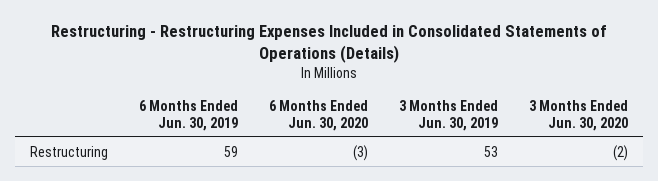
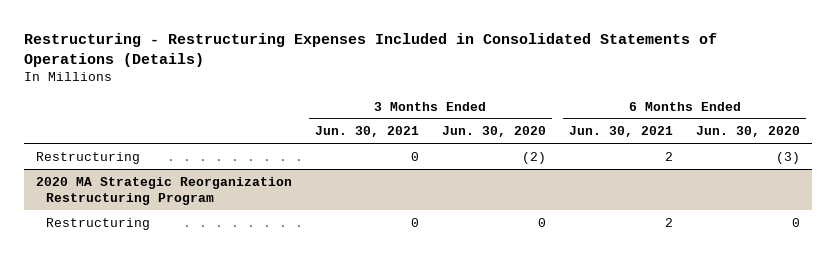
[139,99,239,131] 6 Months Ended Jun. 30, 2019 -> none
[398,99,498,131] 3 Months Ended Jun. 30, 2019 -> none
none -> [314,126,419,138] Jun. 30, 2021
none -> [568,126,673,138] Jun. 30, 2021
none -> [35,176,292,206] 2020 MA Strategic Reorganization Restructuring Program
none -> [46,217,151,230] Restructuring

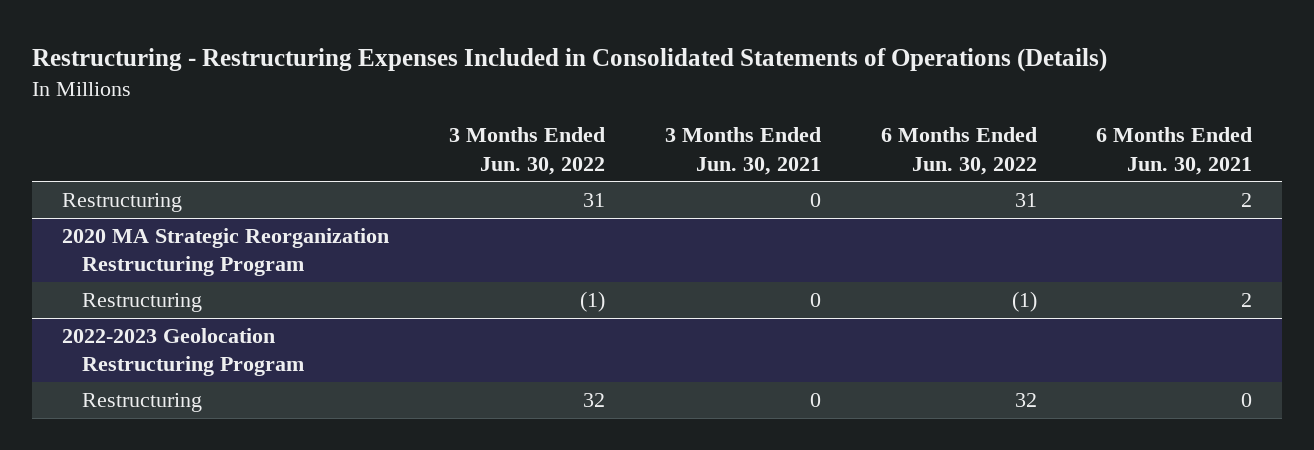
[441,126,546,138] Jun. 30, 2020 -> none
[696,126,801,138] Jun. 30, 2020 -> none
none -> [448,127,605,175] 3 Months Ended Jun. 30, 2022
none -> [880,127,1037,175] 6 Months Ended Jun. 30, 2022
none -> [62,328,304,377] 2022-2023 Geolocation Restructuring Program
none -> [81,393,202,413] Restructuring

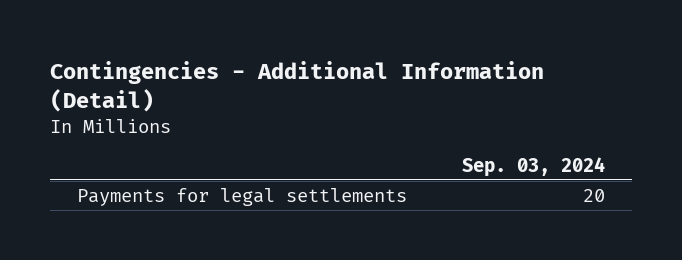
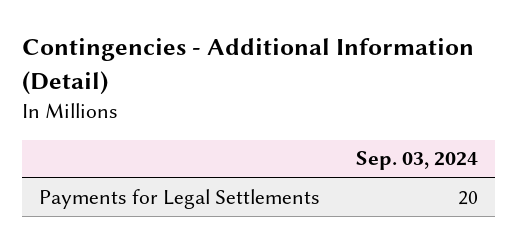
[77,187,408,206] Payments for legal settlements -> [39,188,321,209] Payments for Legal Settlements

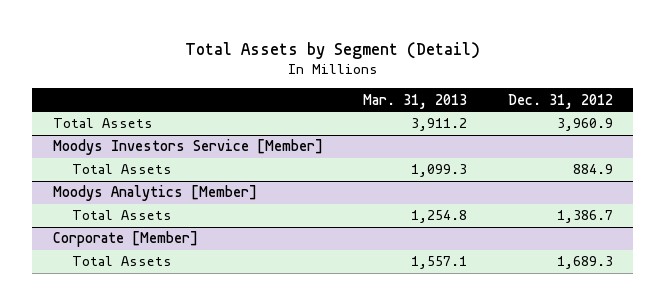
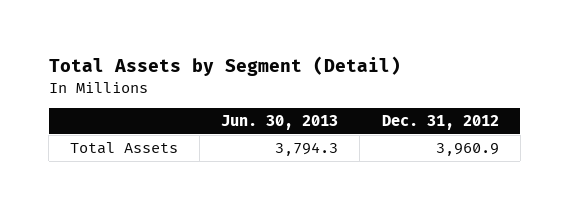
[363,93,468,109] Mar. 31, 2013 -> none
none -> [221,115,339,131] Jun. 30, 2013
[52,139,323,156] Moodys Investors Service [Member] -> none
[71,164,172,175] Total Assets -> none
[52,185,257,202] Moodys Analytics [Member] -> none
[71,210,172,221] Total Assets -> none
[52,231,198,248] Corporate [Member] -> none
[71,256,172,267] Total Assets -> none

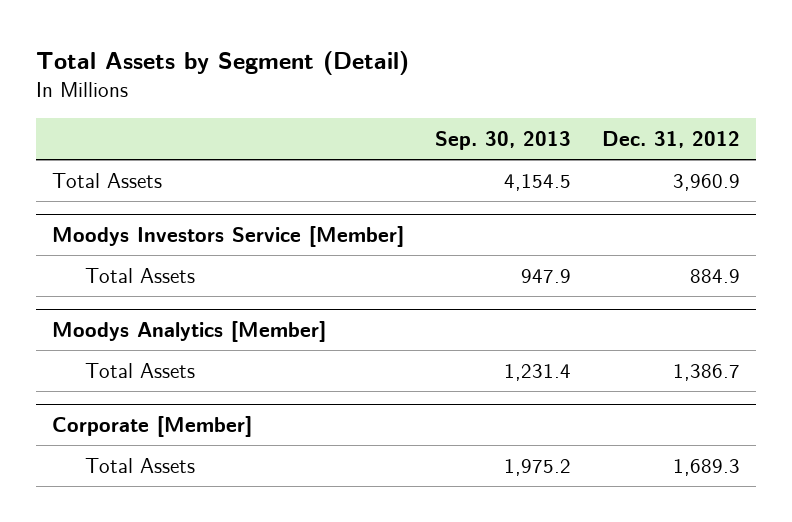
[221,115,339,131] Jun. 30, 2013 -> none
none -> [435,130,572,150] Sep. 30, 2013
none -> [52,226,405,248] Moodys Investors Service [Member]
none -> [84,267,195,283] Total Assets
none -> [52,321,327,343] Moodys Analytics [Member]
none -> [84,362,195,378] Total Assets
none -> [52,416,253,438] Corporate [Member]
none -> [84,457,195,473] Total Assets

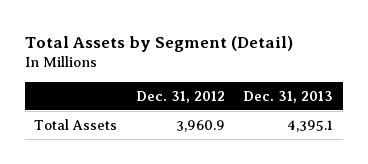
[435,130,572,150] Sep. 30, 2013 -> none
none -> [243,91,334,104] Dec. 31, 2013
[52,226,405,248] Moodys Investors Service [Member] -> none
[84,267,195,283] Total Assets -> none
[52,321,327,343] Moodys Analytics [Member] -> none
[84,362,195,378] Total Assets -> none
[52,416,253,438] Corporate [Member] -> none
[84,457,195,473] Total Assets -> none

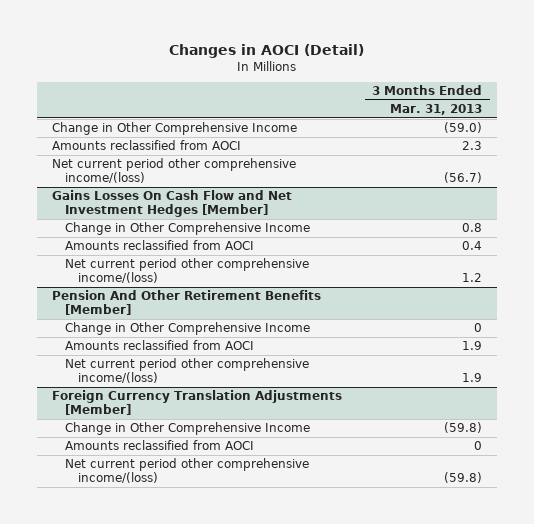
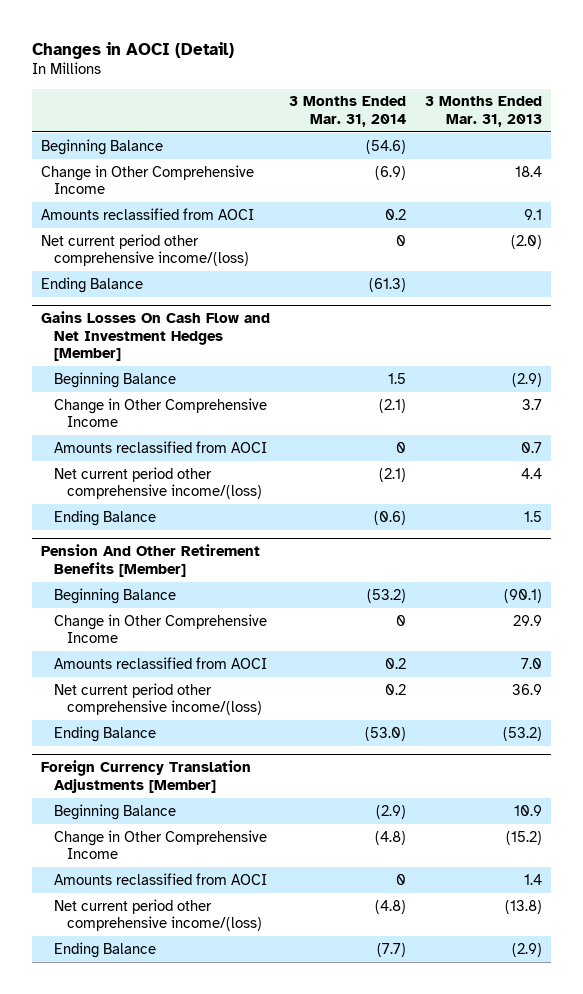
none -> [289,96,407,127] 3 Months Ended Mar. 31, 2014
none -> [41,138,164,155] Beginning Balance
[444,122,483,134] (59.0) -> [514,165,542,177] 18.4
[462,141,483,151] 2.3 -> [523,208,542,220] 9.1
[444,172,483,184] (56.7) -> [510,234,542,249] (2.0)
none -> [41,276,144,293] Ending Balance
none -> [54,371,177,388] Beginning Balance
[462,223,483,233] 0.8 -> [521,398,542,410] 3.7
[462,241,483,251] 0.4 -> [520,441,542,453] 0.7
[462,273,483,283] 1.2 -> [520,467,542,479] 4.4
none -> [54,509,157,526] Ending Balance
none -> [54,587,177,604] Beginning Balance
[474,323,483,333] 0 -> [512,614,542,626] 29.9
[462,341,483,351] 1.9 -> [520,657,542,669] 7.0
[462,373,483,383] 1.9 -> [511,683,542,695] 36.9
none -> [54,725,157,742] Ending Balance
none -> [54,803,177,820] Beginning Balance
[444,422,483,434] (59.8) -> [505,830,542,845] (15.2)
[474,441,483,451] 0 -> [523,873,542,885] 1.4
[444,472,483,484] (59.8) -> [504,899,542,914] (13.8)
none -> [54,941,157,958] Ending Balance

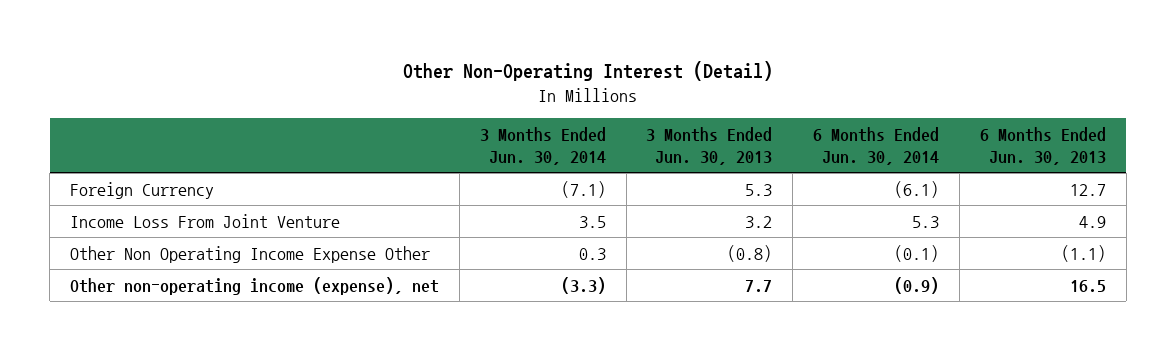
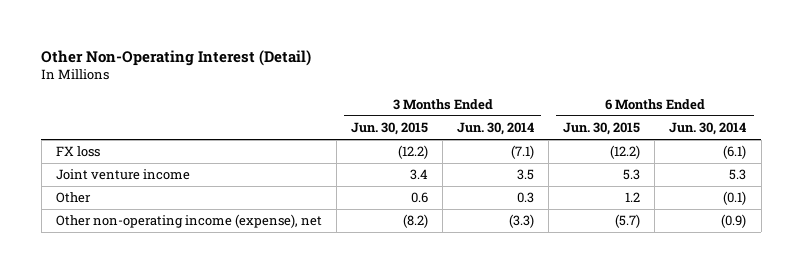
[646,127,773,165] 3 Months Ended Jun. 30, 2013 -> none
[979,127,1106,165] 6 Months Ended Jun. 30, 2013 -> none
none -> [350,122,428,136] Jun. 30, 2015
none -> [563,122,641,136] Jun. 30, 2015
[70,181,215,199] Foreign Currency -> [55,146,100,158] FX loss
[70,213,341,228] Income Loss From Joint Venture -> [55,169,190,181] Joint venture income
[70,245,431,263] Other Non Operating Income Expense Other -> [55,192,91,204] Other

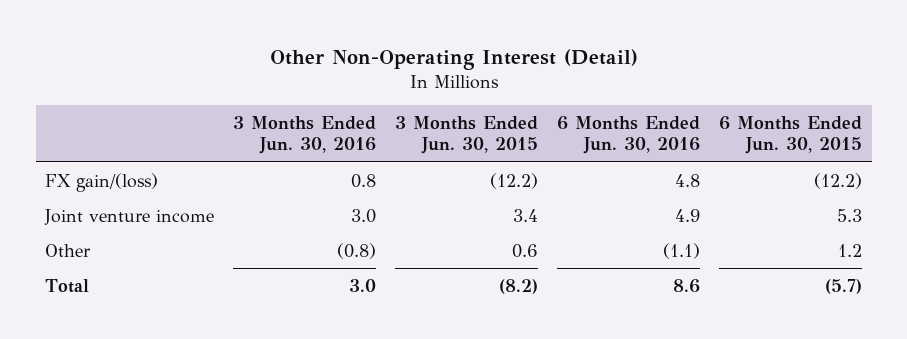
[457,122,535,136] Jun. 30, 2014 -> none
[669,122,747,136] Jun. 30, 2014 -> none
none -> [233,116,377,155] 3 Months Ended Jun. 30, 2016
none -> [557,116,701,155] 6 Months Ended Jun. 30, 2016
[55,146,100,158] FX loss -> [45,172,159,192] FX gain/(loss)
[55,214,322,229] Other non-operating income (expense), net -> [45,278,90,293] Total

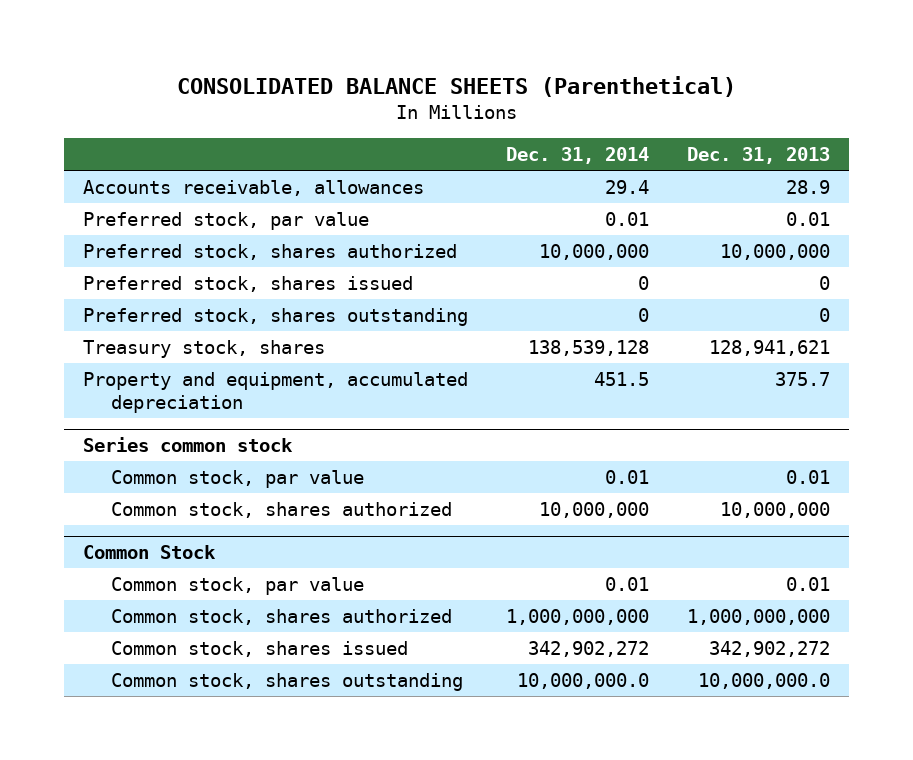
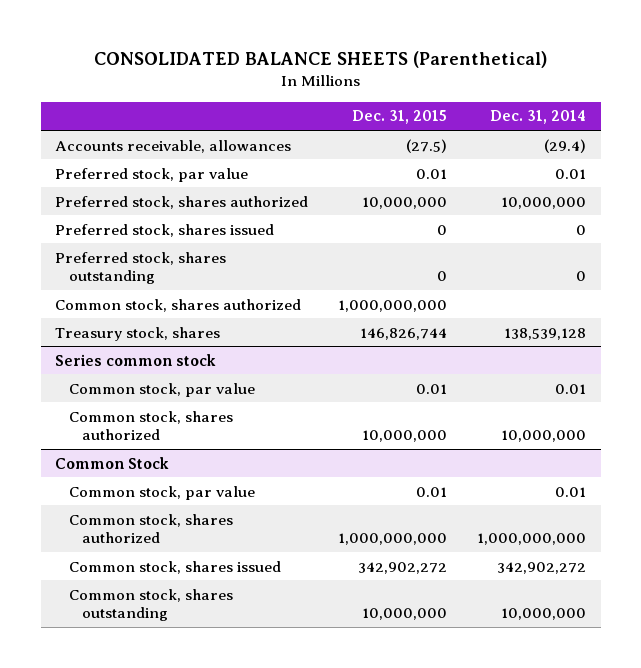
[686,147,830,165] Dec. 31, 2013 -> none
none -> [352,110,448,125] Dec. 31, 2015
[605,179,650,194] 29.4 -> [543,138,586,153] (29.4)
none -> [55,298,302,312] Common stock, shares authorized
[83,371,469,413] Property and equipment, accumulated depreciation -> none
[517,672,650,689] 10,000,000.0 -> [500,607,586,620] 10,000,000

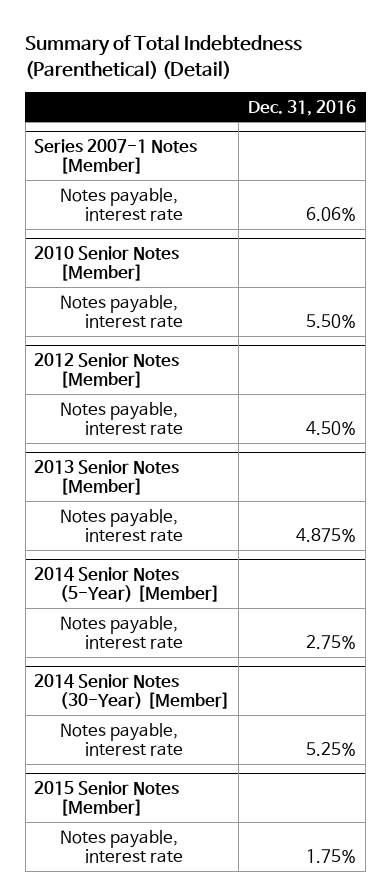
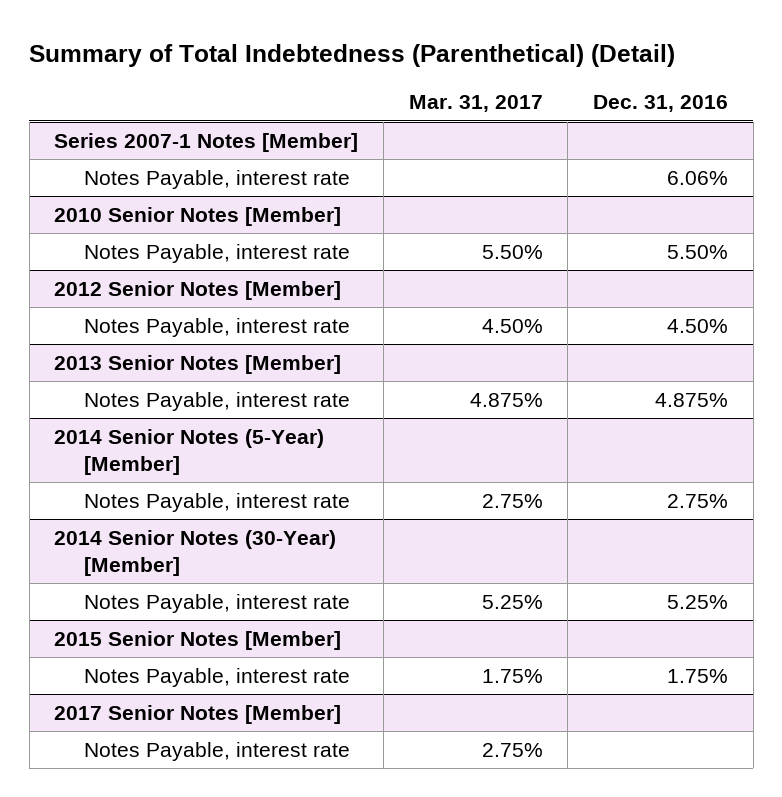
none -> [408,95,543,113] Mar. 31, 2017
[59,187,183,221] Notes payable, interest rate -> [83,170,350,190] Notes Payable, interest rate
[59,294,183,328] Notes payable, interest rate -> [83,244,350,264] Notes Payable, interest rate
[59,401,183,435] Notes payable, interest rate -> [83,318,350,338] Notes Payable, interest rate
[59,508,183,542] Notes payable, interest rate -> [83,392,350,412] Notes Payable, interest rate
[59,615,183,649] Notes payable, interest rate -> [83,493,350,513] Notes Payable, interest rate
[59,722,183,756] Notes payable, interest rate -> [83,594,350,614] Notes Payable, interest rate
[59,829,183,863] Notes payable, interest rate -> [83,668,350,688] Notes Payable, interest rate
none -> [54,705,342,725] 2017 Senior Notes [Member]
none -> [83,742,350,762] Notes Payable, interest rate

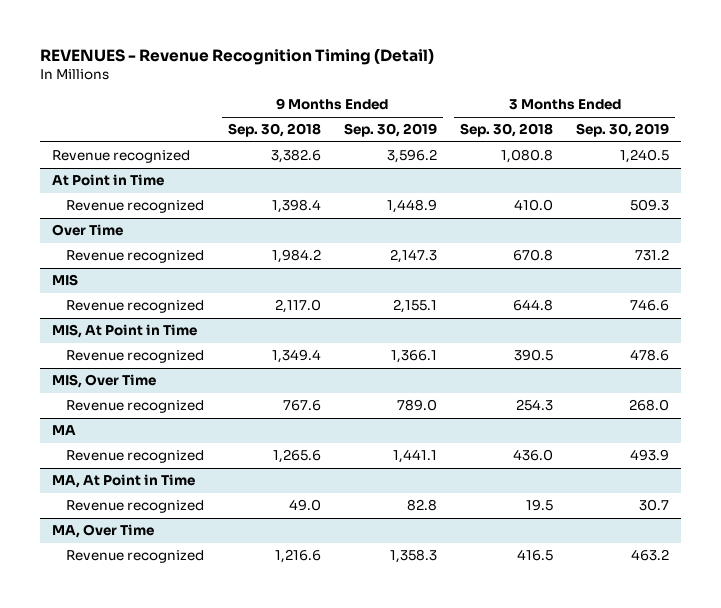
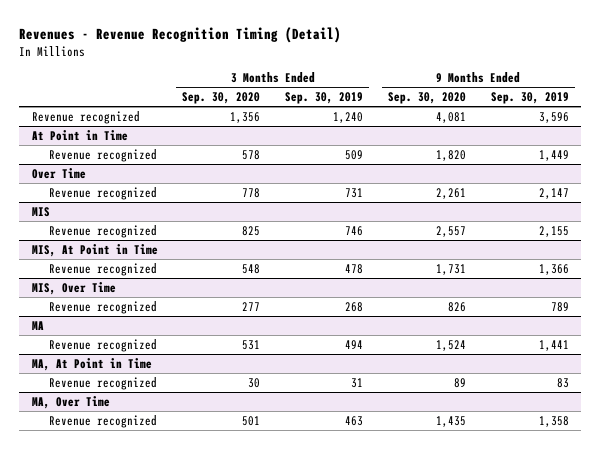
[39,47,434,65] REVENUES - Revenue Recognition Timing (Detail) -> [19,26,342,43] Revenues - Revenue Recognition Timing (Detail)
[227,123,321,138] Sep. 30, 2018 -> none
[459,123,553,138] Sep. 30, 2018 -> none
none -> [182,92,261,105] Sep. 30, 2020
none -> [387,92,466,105] Sep. 30, 2020
[386,149,437,164] 3,596.2 -> [538,111,569,123] 3,596
[620,149,670,164] 1,240.5 -> [333,111,364,123] 1,240
[386,199,437,214] 1,448.9 -> [538,149,569,161] 1,449
[630,199,670,212] 509.3 -> [345,149,364,160] 509
[389,249,437,264] 2,147.3 -> [538,187,569,199] 2,147
[635,249,670,262] 731.2 -> [345,187,364,198] 731
[392,299,437,314] 2,155.1 -> [538,225,569,237] 2,155
[630,299,670,312] 746.6 -> [345,225,364,236] 746
[390,350,437,364] 1,366.1 -> [538,263,569,275] 1,366
[630,349,670,362] 478.6 -> [345,263,364,274] 478
[396,399,437,412] 789.0 -> [550,301,569,312] 789
[629,399,670,412] 268.0 -> [345,301,364,312] 268
[392,449,437,464] 1,441.1 -> [538,339,569,351] 1,441
[630,449,670,462] 493.9 -> [345,339,364,349] 494
[406,499,437,512] 82.8 -> [556,377,569,388] 83
[639,499,670,512] 30.7 -> [351,377,364,388] 31
[389,549,437,564] 1,358.3 -> [538,415,569,427] 1,358
[631,549,670,562] 463.2 -> [345,415,364,426] 463

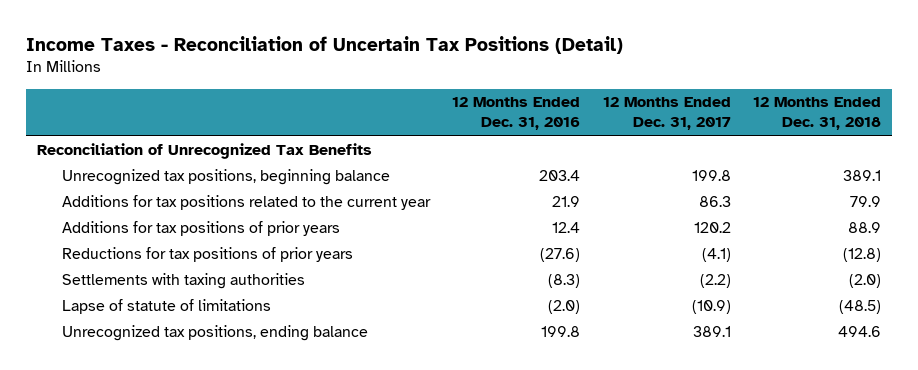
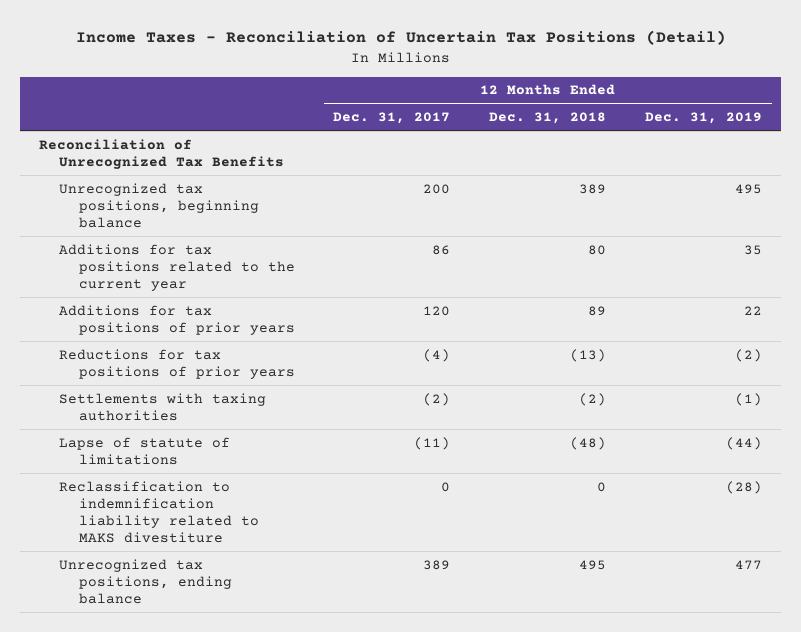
[452,97,581,131] 12 Months Ended Dec. 31, 2016 -> none
none -> [644,111,762,124] Dec. 31, 2019
[691,169,731,181] 199.8 -> [423,183,451,194] 200
[842,169,881,181] 389.1 -> [579,183,607,194] 389
[698,195,731,207] 86.3 -> [432,244,451,255] 86
[849,195,881,207] 79.9 -> [588,244,607,255] 80
[693,221,731,233] 120.2 -> [423,305,451,316] 120
[847,221,881,233] 88.9 -> [588,305,607,316] 89
[701,247,731,262] (4.1) -> [423,348,451,362] (4)
[842,247,881,262] (12.8) -> [570,348,607,362] (13)
[699,273,731,288] (2.2) -> [423,392,451,406] (2)
[848,273,881,288] (2.0) -> [579,392,607,406] (2)
[691,299,731,314] (10.9) -> [414,436,451,450] (11)
[838,299,881,314] (48.5) -> [570,436,607,450] (48)
none -> [58,480,259,543] Reclassification to indemnification liability related to MAKS divestiture
[692,325,731,337] 389.1 -> [423,559,451,570] 389
[837,325,881,337] 494.6 -> [579,559,607,570] 495

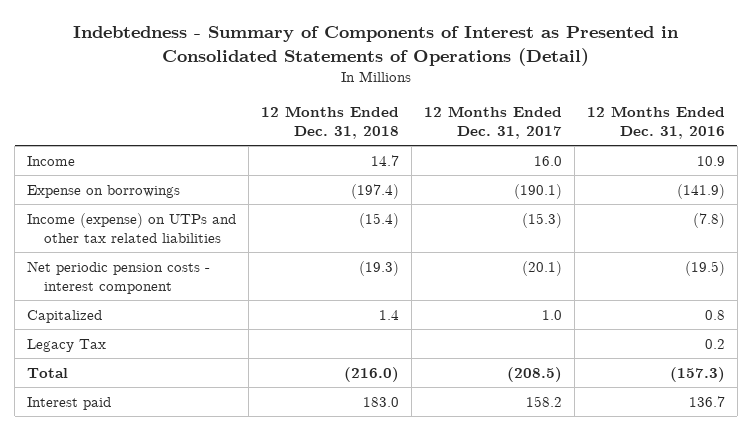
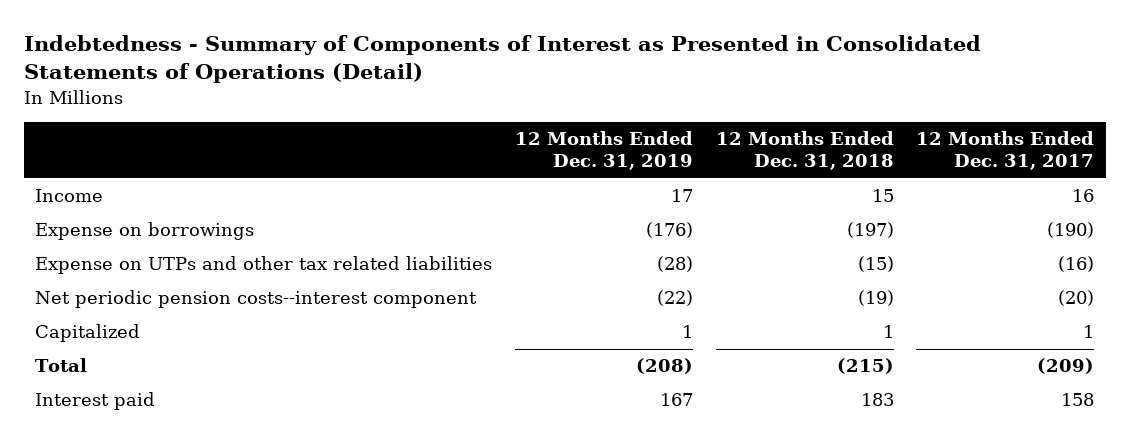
[586,105,725,140] 12 Months Ended Dec. 31, 2016 -> none
none -> [514,131,693,171] 12 Months Ended Dec. 31, 2019
[27,338,107,352] Legacy Tax -> none
[371,154,400,166] 14.7 -> [871,189,894,203] 15
[533,155,562,166] 16.0 -> [1072,189,1095,203] 16
[351,183,400,199] (197.4) -> [846,222,894,239] (197)
[513,183,562,199] (190.1) -> [1047,222,1095,239] (190)
[27,212,237,244] Income (expense) on UTPs and other tax related liabilities -> [34,256,492,275] Expense on UTPs and other tax related liabilities
[359,212,400,228] (15.4) -> [857,256,894,273] (15)
[521,212,562,228] (15.3) -> [1058,256,1095,273] (16)
[27,260,211,295] Net periodic pension costs - interest component -> [34,290,477,309] Net periodic pension costs--interest component
[359,260,400,276] (19.3) -> [857,290,894,307] (19)
[521,260,562,276] (20.1) -> [1058,290,1095,307] (20)
[379,309,400,320] 1.4 -> [882,325,894,339] 1
[541,309,562,320] 1.0 -> [1083,325,1095,339] 1
[344,366,400,382] (216.0) -> [836,358,894,375] (215)
[506,366,562,382] (208.5) -> [1037,358,1095,375] (209)
[363,396,400,407] 183.0 -> [860,393,894,407] 183
[525,395,562,407] 158.2 -> [1061,393,1095,407] 158

